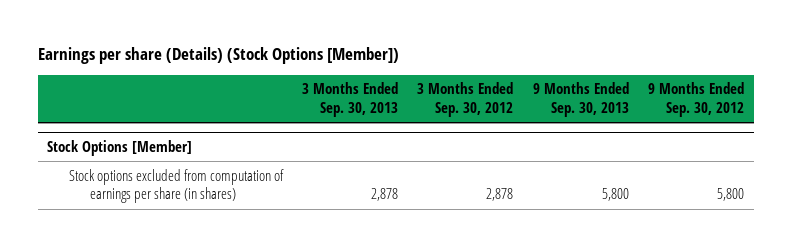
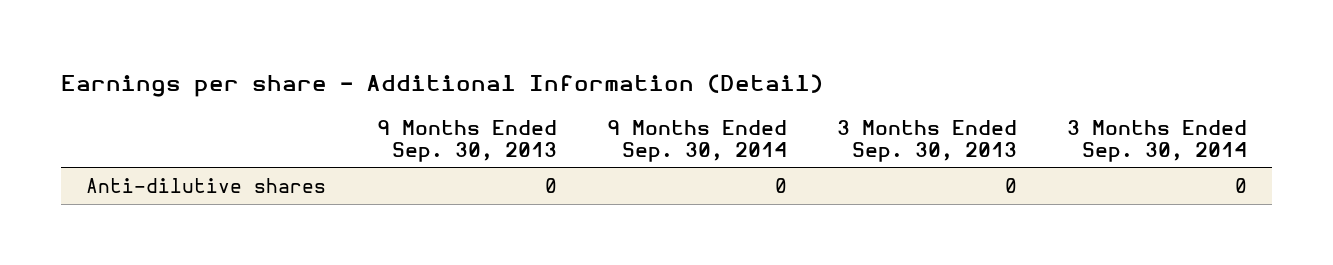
[37,47,399,65] Earnings per share (Details) (Stock Options [Member]) -> [61,73,824,97] Earnings per share - Additional Information (Detail)
[417,82,514,117] 3 Months Ended Sep. 30, 2012 -> none
[648,82,745,117] 9 Months Ended Sep. 30, 2012 -> none
none -> [606,119,787,162] 9 Months Ended Sep. 30, 2014
none -> [1066,119,1247,162] 3 Months Ended Sep. 30, 2014
[47,139,193,156] Stock Options [Member] -> none
[68,168,284,204] Stock options excluded from computation of earnings per share (in shares) -> none
none -> [86,177,327,193] Anti-dilutive shares

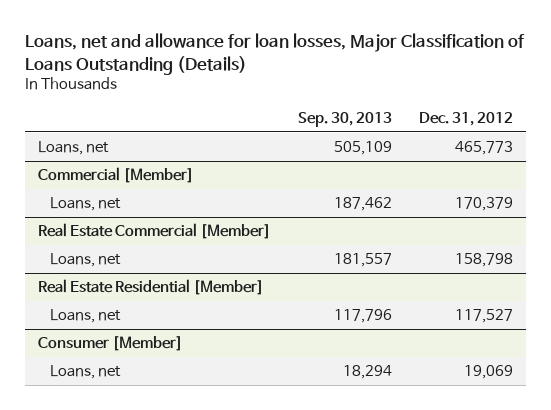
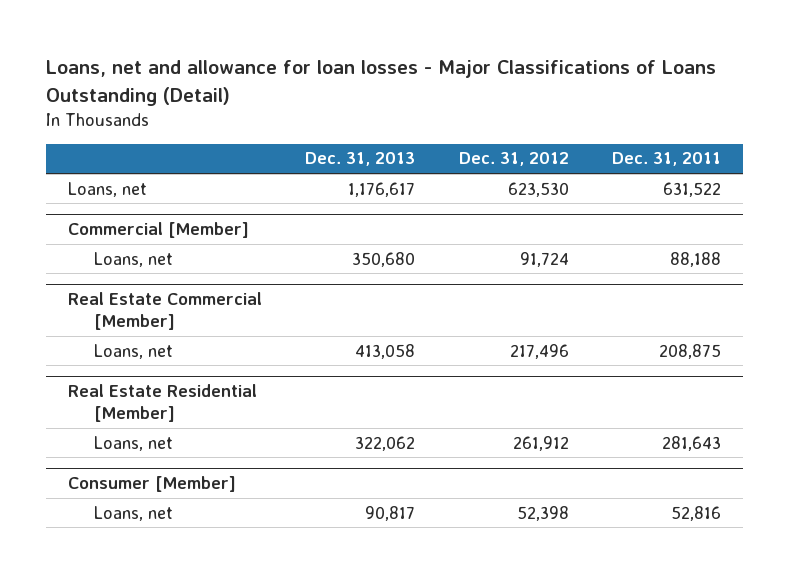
[24,33,525,75] Loans, net and allowance for loan losses, Major Classification of Loans Outstanding (Details) -> [46,59,717,106] Loans, net and allowance for loan losses - Major Classifications of Loans Outstanding (Detail)
[298,111,393,127] Sep. 30, 2013 -> none
none -> [305,152,416,167] Dec. 31, 2013
none -> [612,152,722,167] Dec. 31, 2011
[454,141,513,156] 465,773 -> [507,181,569,197] 623,530
[454,197,513,212] 170,379 -> [519,251,569,267] 91,724
[454,253,513,268] 158,798 -> [509,343,569,359] 217,496
[454,309,513,324] 117,527 -> [512,435,569,451] 261,912
[463,365,513,380] 19,069 -> [516,505,569,521] 52,398

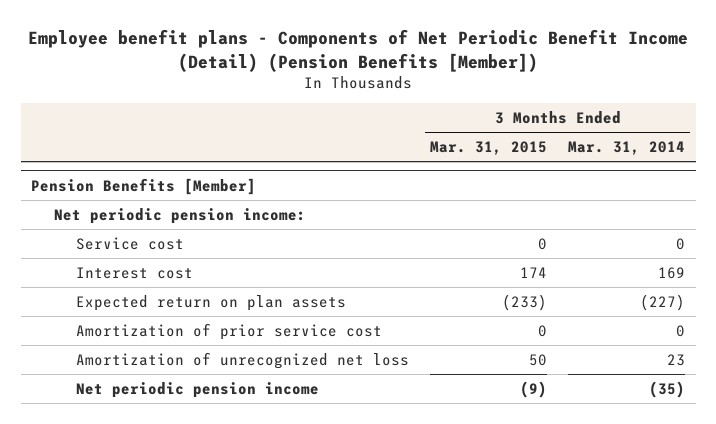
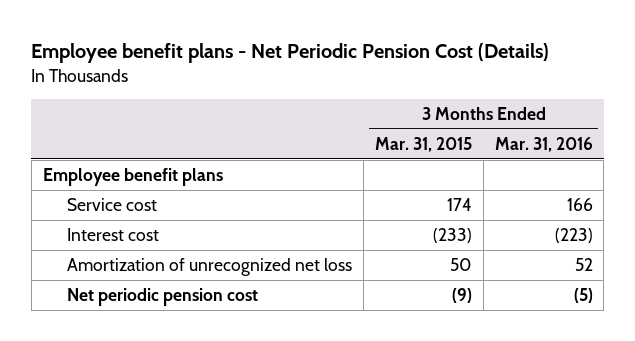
[28,29,689,72] Employee benefit plans - Components of Net Periodic Benefit Income (Detail) (Pension Benefits [Member]) -> [31,43,550,64] Employee benefit plans - Net Periodic Pension Cost (Details)
[568,141,686,156] Mar. 31, 2014 -> none
none -> [494,136,593,152] Mar. 31, 2016
[31,177,257,195] Pension Benefits [Member] -> none
[53,207,306,224] Net periodic pension income: -> none
[76,294,347,311] Expected return on plan assets -> none
[76,322,383,340] Amortization of prior service cost -> none
none -> [42,168,223,187] Employee benefit plans
[538,237,548,250] 0 -> [446,198,472,212] 174
[520,266,548,278] 174 -> [432,228,472,244] (233)
[76,381,320,398] Net periodic pension income -> [67,288,259,307] Net periodic pension cost

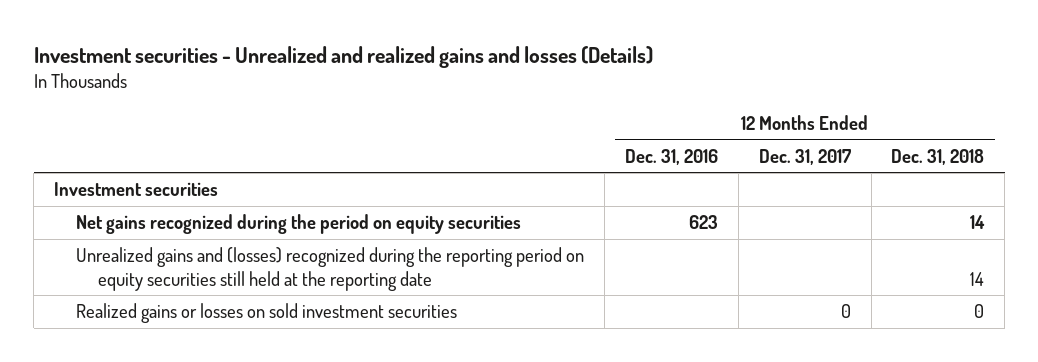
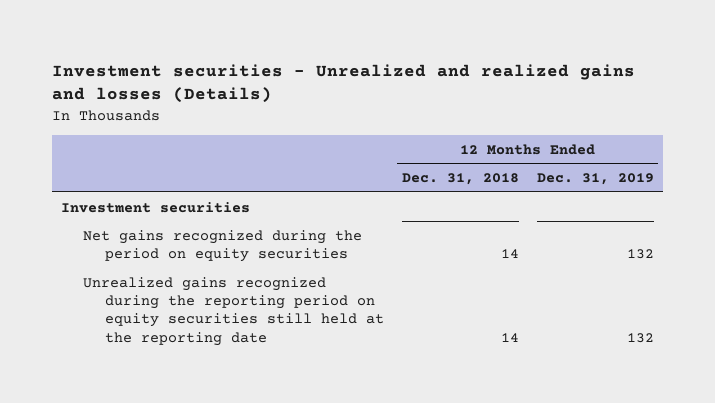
[624,148,718,165] Dec. 31, 2016 -> none
[758,148,851,165] Dec. 31, 2017 -> none
none -> [536,173,654,186] Dec. 31, 2019
[76,303,458,324] Realized gains or losses on sold investment securities -> none
[76,247,585,291] Unrealized gains and (losses) recognized during the reporting period on equity securities still held at the reporting date -> [83,276,384,346] Unrealized gains recognized during the reporting period on equity securities still held at the reporting date

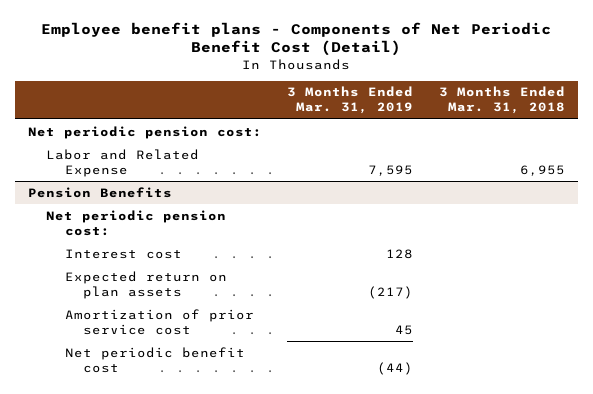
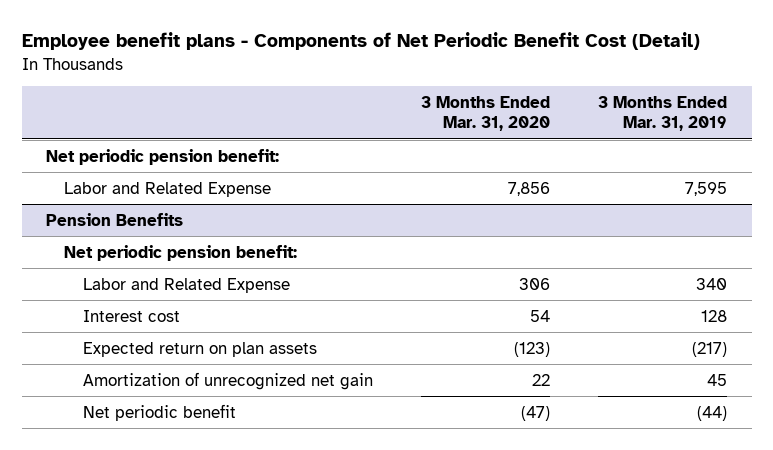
[438,86,565,115] 3 Months Ended Mar. 31, 2018 -> none
none -> [421,95,551,132] 3 Months Ended Mar. 31, 2020
[27,125,262,139] Net periodic pension cost: -> [46,148,280,165] Net periodic pension benefit:
[46,209,227,236] Net periodic pension cost: -> [64,244,298,261] Net periodic pension benefit:
none -> [82,277,290,293] Labor and Related Expense
[64,308,254,335] Amortization of prior service cost -> none
none -> [82,371,373,390] Amortization of unrecognized net gain
[64,346,245,373] Net periodic benefit cost -> [82,403,236,421] Net periodic benefit

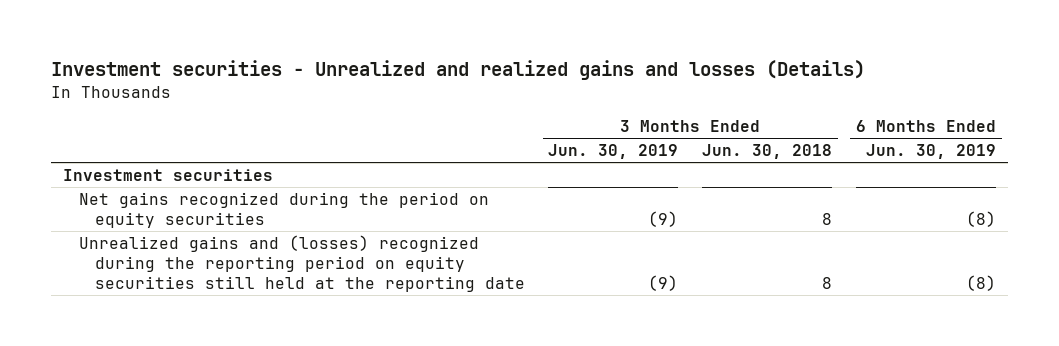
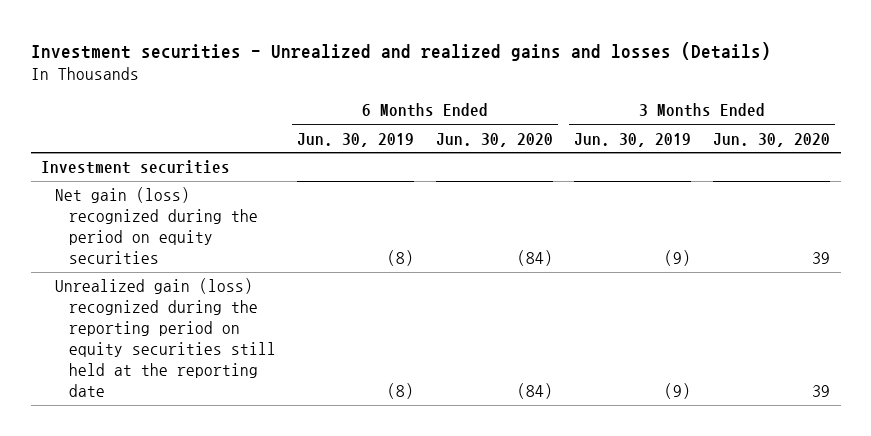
[702,144,833,160] Jun. 30, 2018 -> none
none -> [435,132,553,147] Jun. 30, 2020
none -> [712,132,830,147] Jun. 30, 2020
[78,192,489,229] Net gains recognized during the period on equity securities -> [55,187,258,265] Net gain (loss) recognized during the period on equity securities
[78,235,525,293] Unrealized gains and (losses) recognized during the reporting period on equity securities still held at the reporting date -> [55,278,276,398] Unrealized gain (loss) recognized during the reporting period on equity securities still held at the reporting date

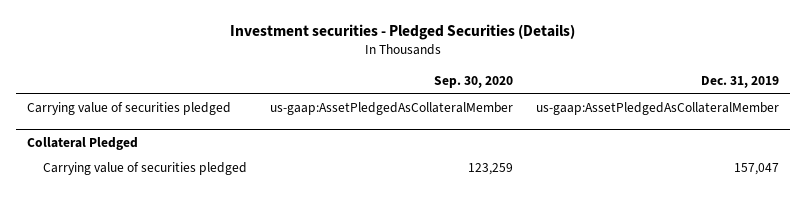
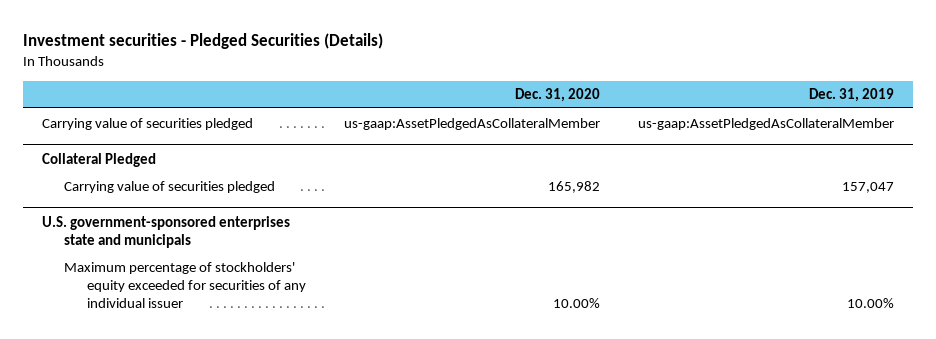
[433,75,513,88] Sep. 30, 2020 -> none
none -> [514,88,600,103] Dec. 31, 2020
none -> [41,215,290,248] U.S. government-sponsored enterprises state and municipals
none -> [64,261,306,308] Maximum percentage of stockholders' equity exceeded for securities of any individual issuer

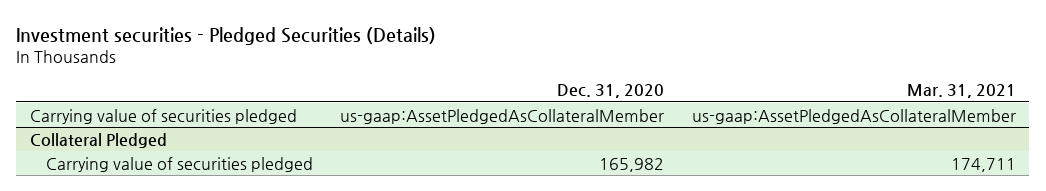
[809,88,895,103] Dec. 31, 2019 -> none
none -> [906,84,1016,99] Mar. 31, 2021
[41,215,290,248] U.S. government-sponsored enterprises state and municipals -> none
[64,261,306,308] Maximum percentage of stockholders' equity exceeded for securities of any individual issuer -> none

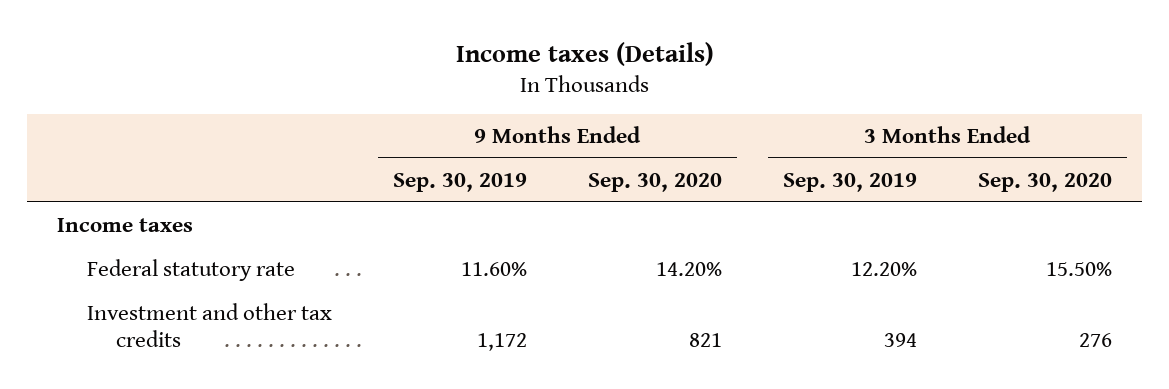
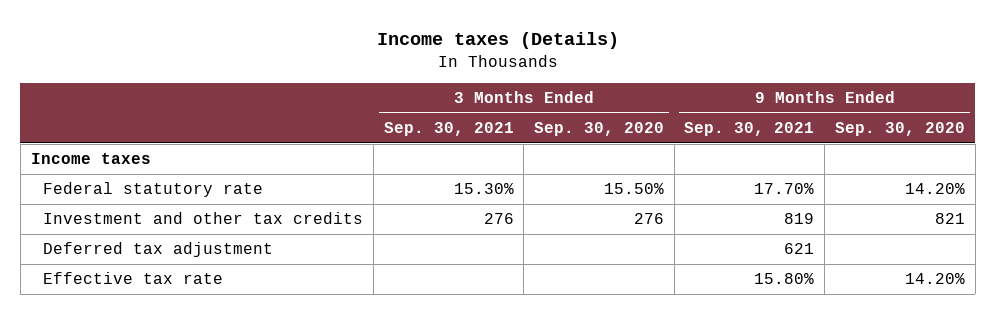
[392,172,527,192] Sep. 30, 2019 -> none
[782,172,917,192] Sep. 30, 2019 -> none
none -> [383,121,514,136] Sep. 30, 2021
none -> [684,121,815,136] Sep. 30, 2021
none -> [43,242,274,258] Deferred tax adjustment
none -> [43,272,224,285] Effective tax rate

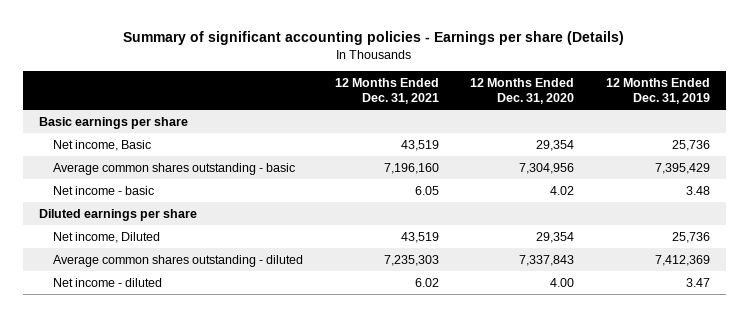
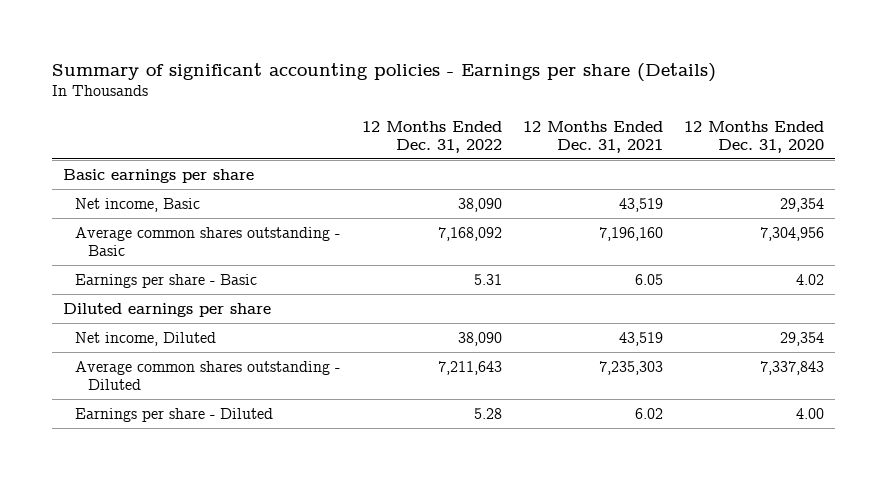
[605,78,710,105] 12 Months Ended Dec. 31, 2019 -> none
none -> [361,120,502,153] 12 Months Ended Dec. 31, 2022
[53,162,296,175] Average common shares outstanding - basic -> [75,226,341,256] Average common shares outstanding - Basic
[53,185,155,195] Net income - basic -> [75,273,258,288] Earnings per share - Basic
[53,254,304,267] Average common shares outstanding - diluted -> [75,360,341,390] Average common shares outstanding - Diluted
[53,277,163,287] Net income - diluted -> [75,407,274,422] Earnings per share - Diluted

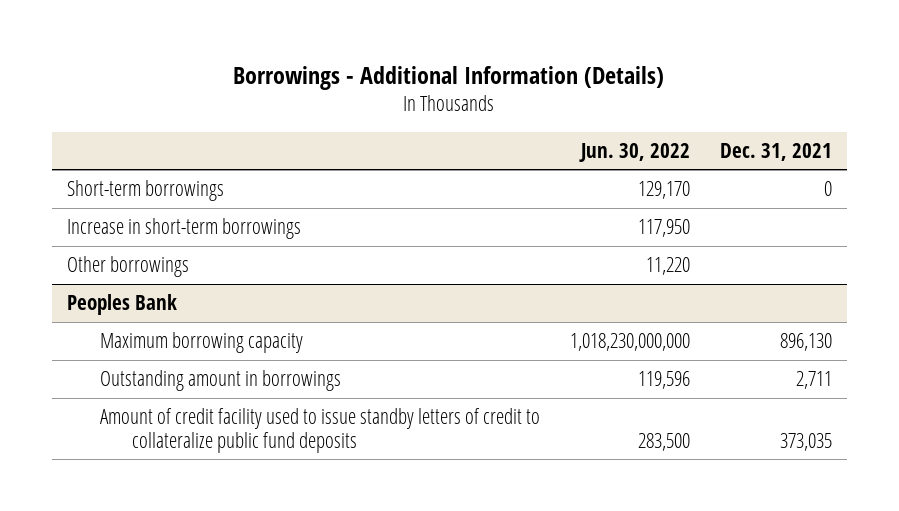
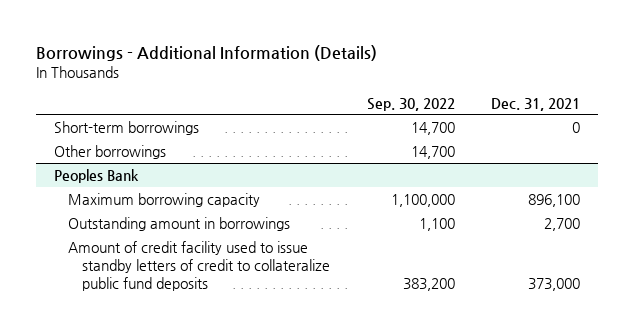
[578,142,690,162] Jun. 30, 2022 -> none
none -> [366,97,455,111] Sep. 30, 2022
[67,218,302,240] Increase in short-term borrowings -> none
[779,333,832,352] 896,130 -> [527,193,580,207] 896,100
[795,371,832,390] 2,711 -> [543,217,580,231] 2,700
[779,432,832,451] 373,035 -> [527,277,580,291] 373,000

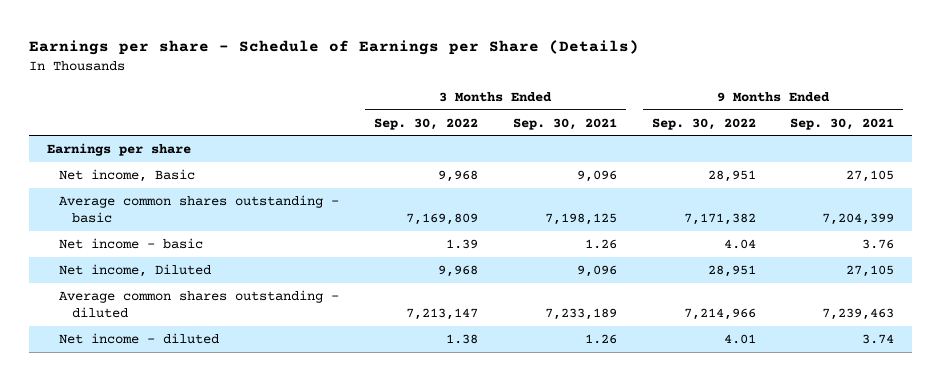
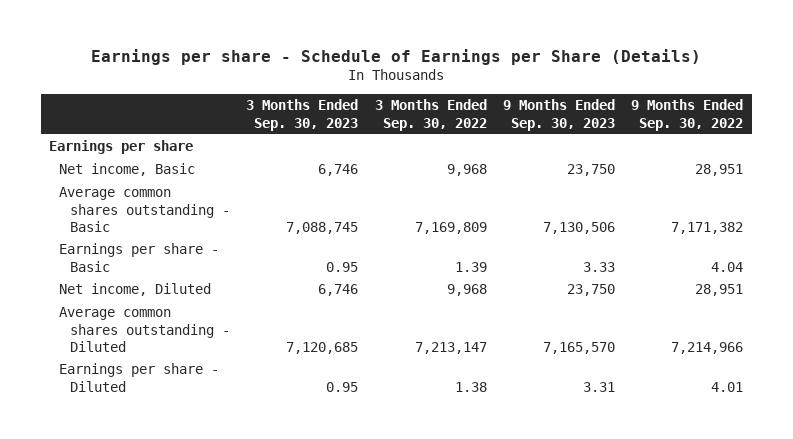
[512,117,617,130] Sep. 30, 2021 -> none
[790,117,895,130] Sep. 30, 2021 -> none
none -> [246,99,359,131] 3 Months Ended Sep. 30, 2023
none -> [502,99,615,131] 9 Months Ended Sep. 30, 2023
[59,195,340,224] Average common shares outstanding - basic -> [59,187,230,232] Average common shares outstanding - Basic
[59,238,204,250] Net income - basic -> [59,243,220,272] Earnings per share - Basic
[59,290,340,319] Average common shares outstanding - diluted -> [59,307,230,352] Average common shares outstanding - Diluted
[59,333,220,345] Net income - diluted -> [59,363,220,392] Earnings per share - Diluted

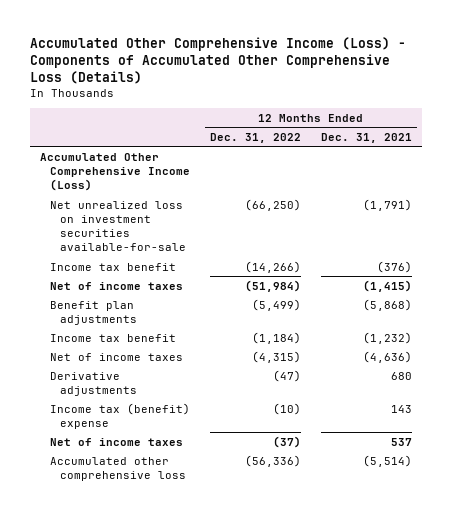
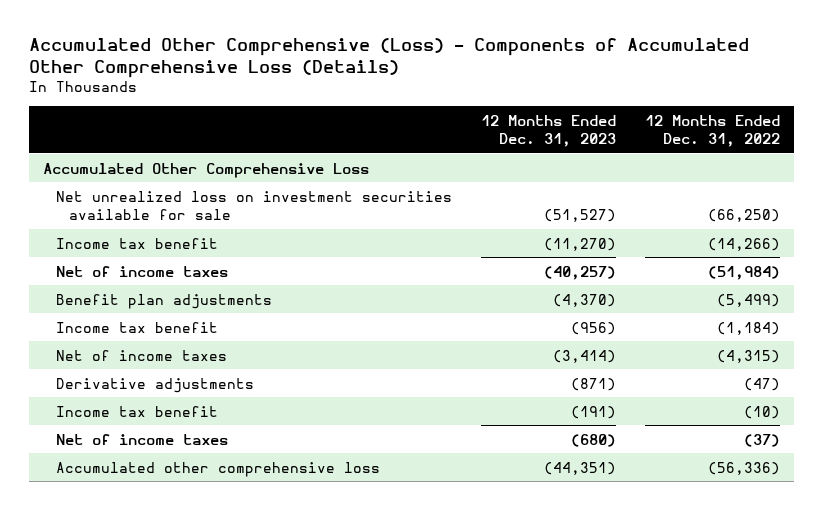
[30,36,407,85] Accumulated Other Comprehensive Income (Loss) - Components of Accumulated Other Comprehensive Loss (Details) -> [28,37,749,78] Accumulated Other Comprehensive (Loss) - Components of Accumulated Other Comprehensive Loss (Details)
[320,132,412,143] Dec. 31, 2021 -> none
none -> [480,114,616,148] 12 Months Ended Dec. 31, 2023
[40,152,191,192] Accumulated Other Comprehensive Income (Loss) -> [43,162,370,178] Accumulated Other Comprehensive Loss
[50,200,186,252] Net unrealized loss on investment securities available-for-sale -> [55,190,452,220] Net unrealized loss on investment securities available for sale
[50,402,191,429] Income tax (benefit) expense -> [55,405,218,417] Income tax benefit

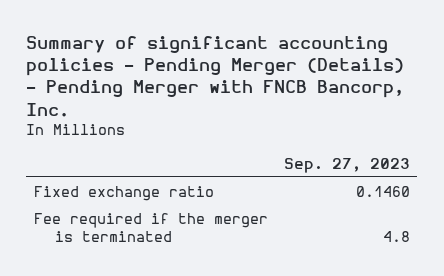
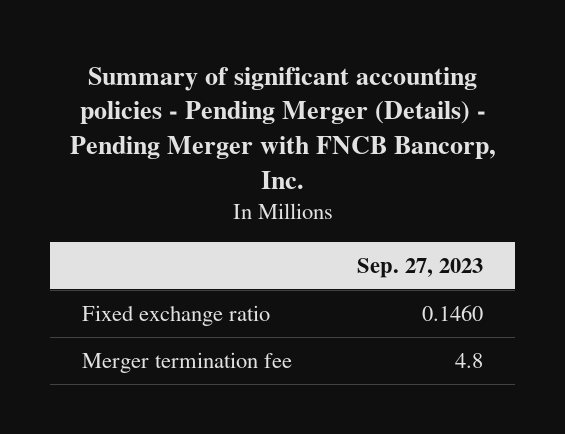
[34,212,269,242] Fee required if the merger is terminated -> [82,351,293,373] Merger termination fee

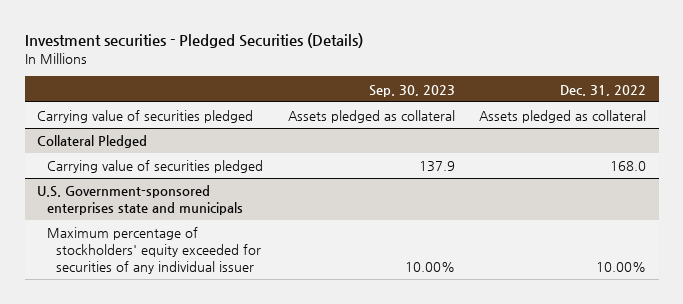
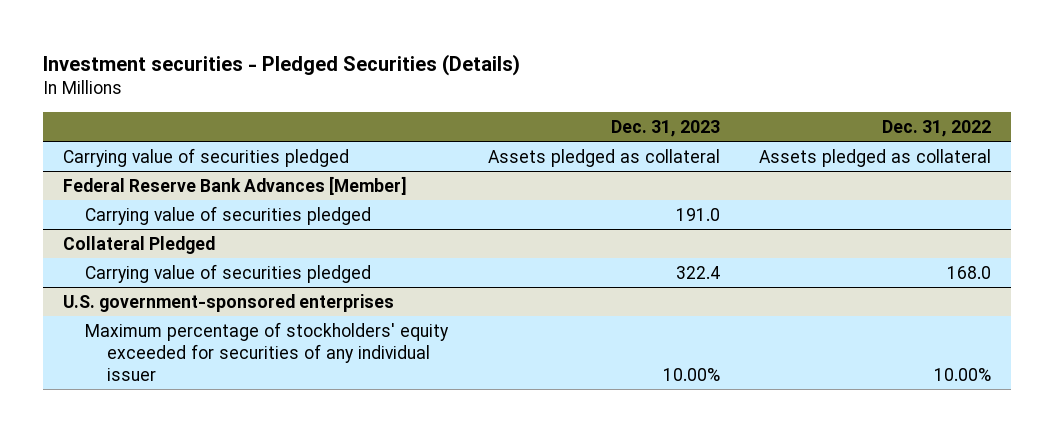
[368,84,455,97] Sep. 30, 2023 -> none
none -> [610,119,720,137] Dec. 31, 2023
none -> [63,175,408,195] Federal Reserve Bank Advances [Member]
none -> [84,205,371,225] Carrying value of securities pledged
[36,185,243,216] U.S. Government-sponsored enterprises state and municipals -> [63,293,395,312] U.S. government-sponsored enterprises

